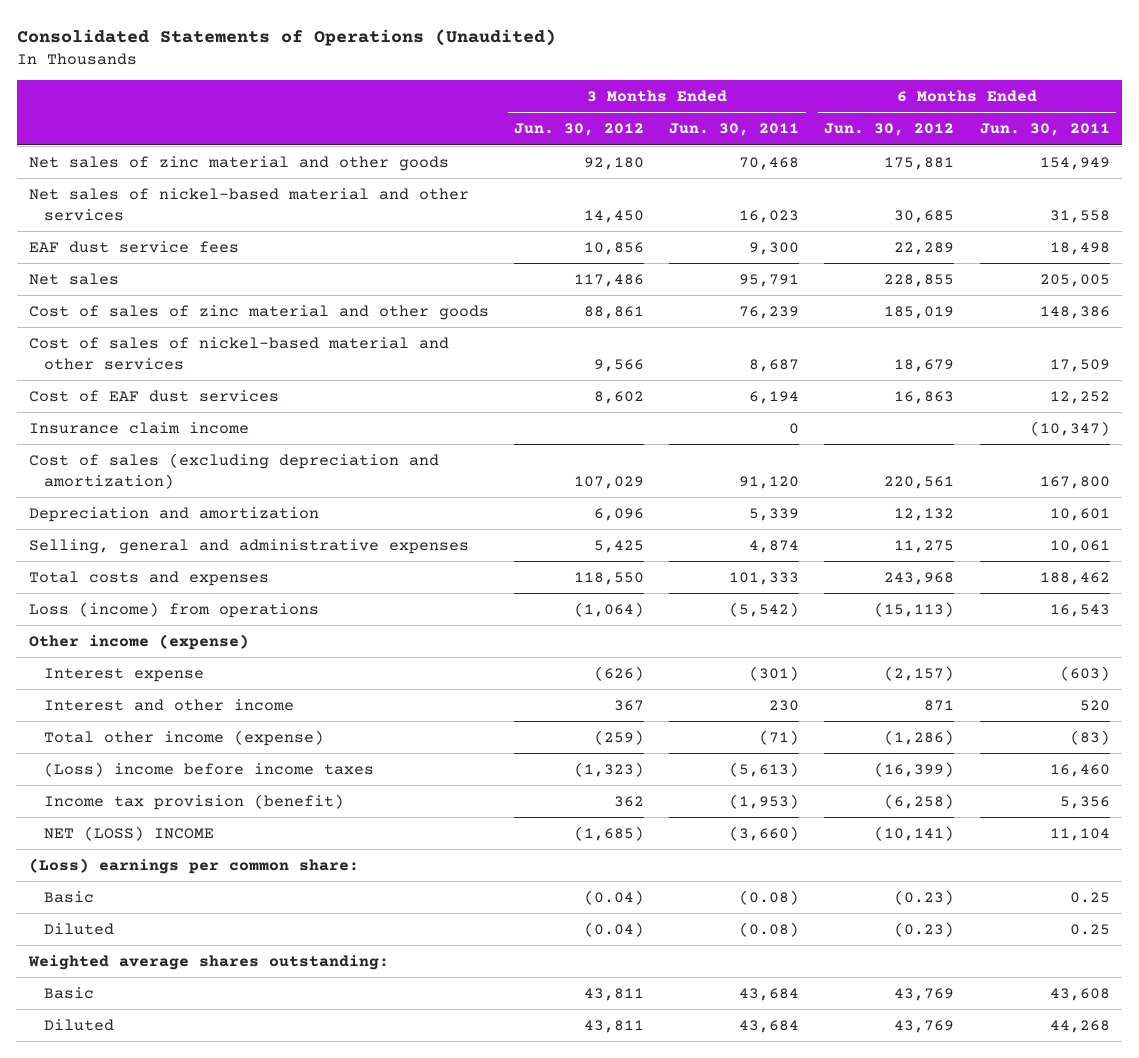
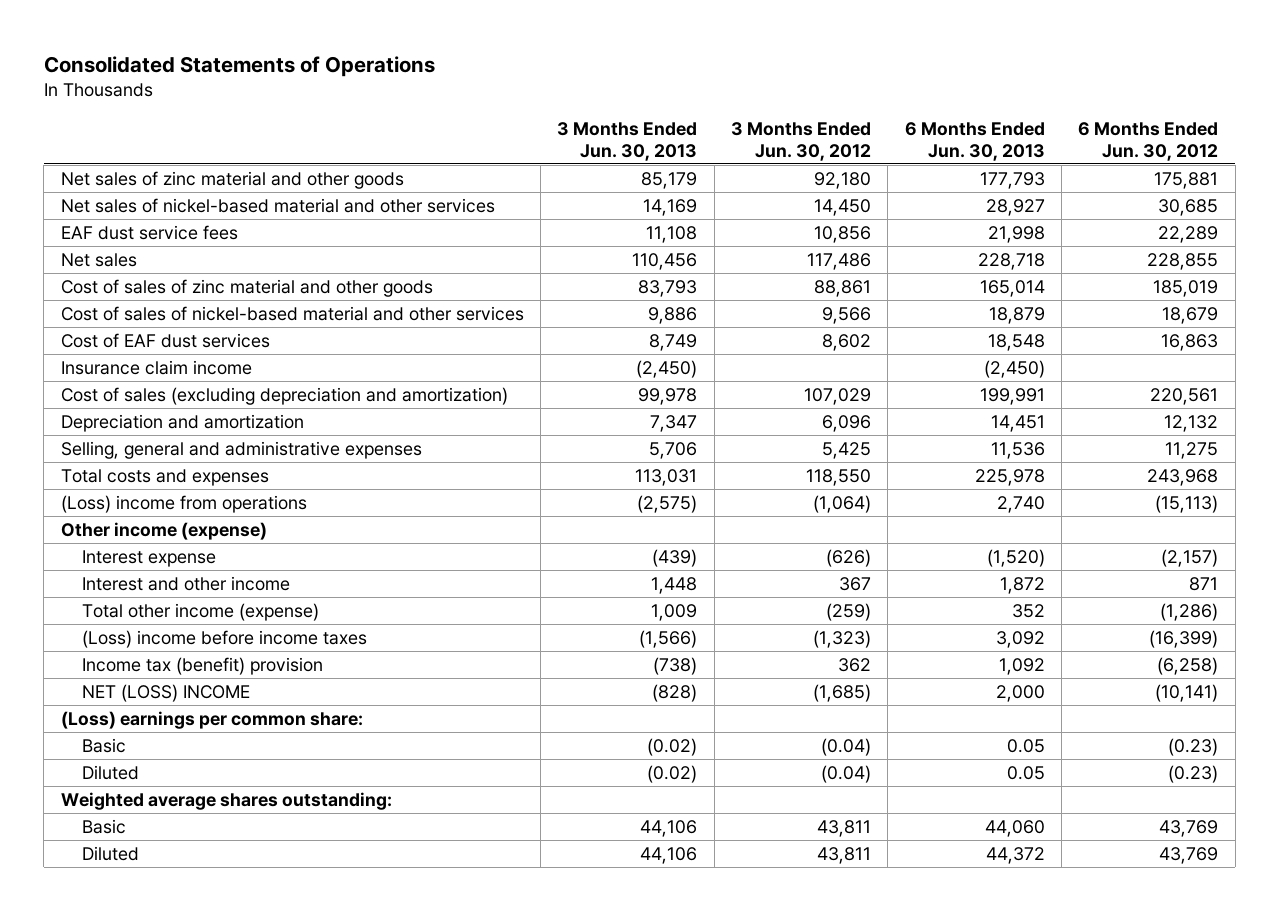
[16,28,556,46] Consolidated Statements of Operations (Unaudited) -> [43,55,435,77] Consolidated Statements of Operations
[669,123,800,137] Jun. 30, 2011 -> none
[979,123,1110,137] Jun. 30, 2011 -> none
none -> [557,121,698,161] 3 Months Ended Jun. 30, 2013
none -> [904,121,1045,161] 6 Months Ended Jun. 30, 2013
[29,601,320,618] Loss (income) from operations -> [60,495,307,514] (Loss) income from operations
[43,793,344,810] Income tax provision (benefit) -> [81,657,323,676] Income tax (benefit) provision

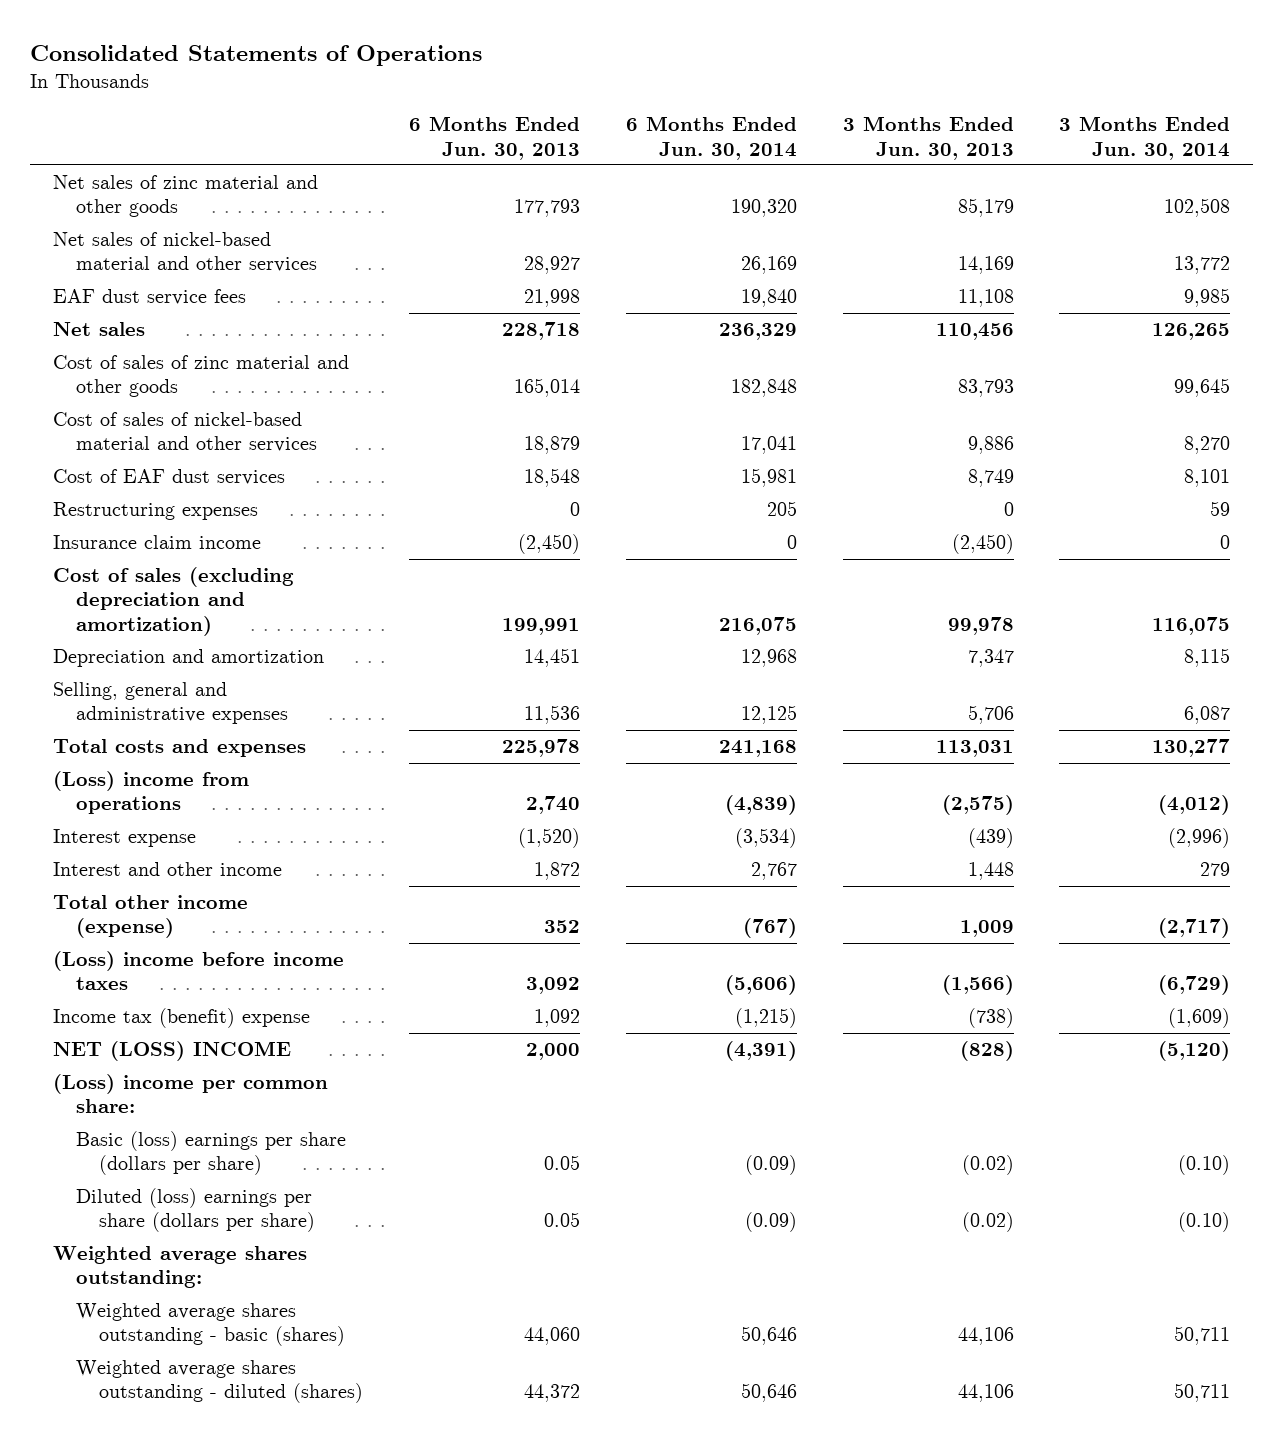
[730,121,871,161] 3 Months Ended Jun. 30, 2012 -> none
[1078,121,1219,161] 6 Months Ended Jun. 30, 2012 -> none
none -> [625,116,797,160] 6 Months Ended Jun. 30, 2014
none -> [1059,116,1231,160] 3 Months Ended Jun. 30, 2014
none -> [52,502,258,521] Restructuring expenses
[60,522,267,541] Other income (expense) -> none
[81,657,323,676] Income tax (benefit) provision -> [52,1008,310,1029] Income tax (benefit) expense
[60,711,363,730] (Loss) earnings per common share: -> [52,1074,328,1114] (Loss) income per common share:
[81,738,126,754] Basic -> [76,1131,347,1176] Basic (loss) earnings per share (dollars per share)
[81,765,139,781] Diluted -> [76,1188,316,1233] Diluted (loss) earnings per share (dollars per share)
[81,819,126,835] Basic -> [76,1303,346,1347] Weighted average shares outstanding - basic (shares)
[81,846,139,862] Diluted -> [76,1360,364,1404] Weighted average shares outstanding - diluted (shares)

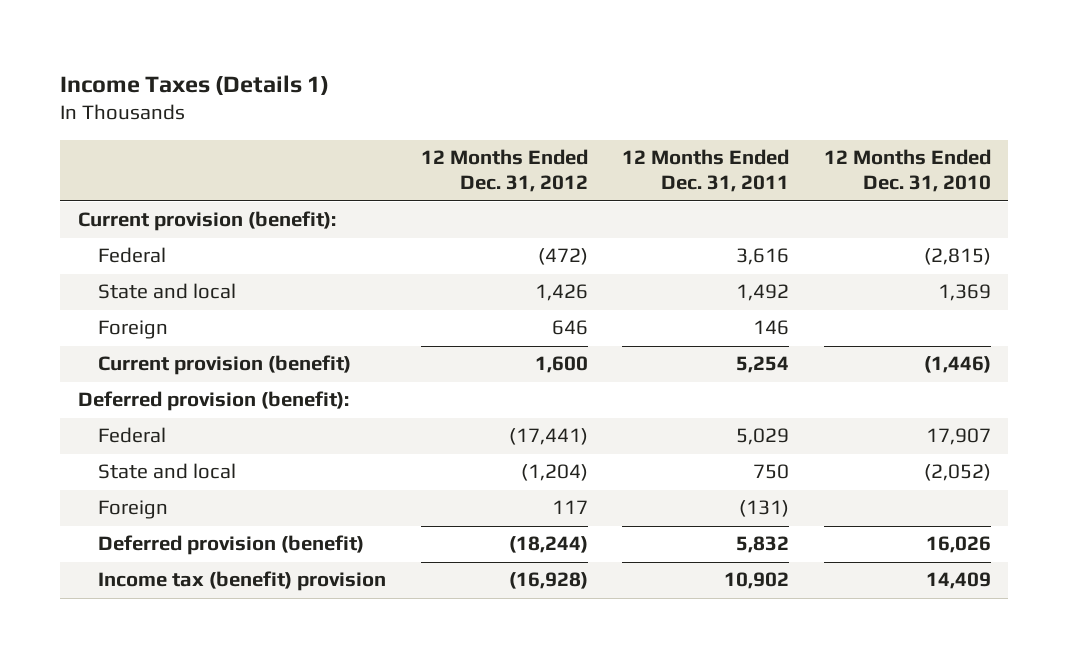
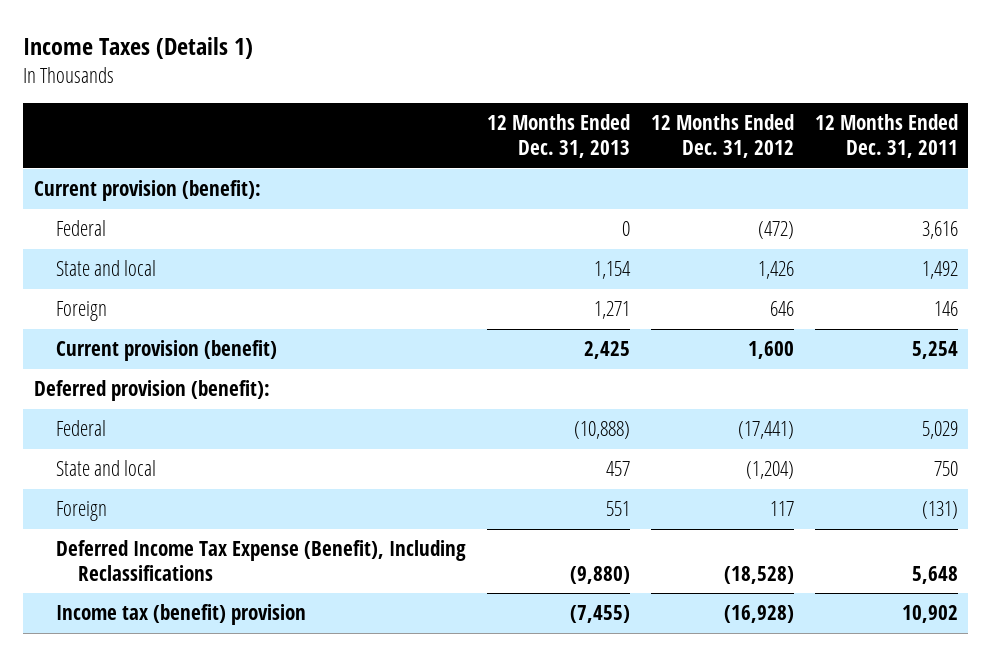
[823,149,991,193] 12 Months Ended Dec. 31, 2010 -> none
none -> [486,114,630,159] 12 Months Ended Dec. 31, 2013
[98,535,365,556] Deferred provision (benefit) -> none
none -> [55,540,466,581] Deferred Income Tax Expense (Benefit), Including Reclassifications

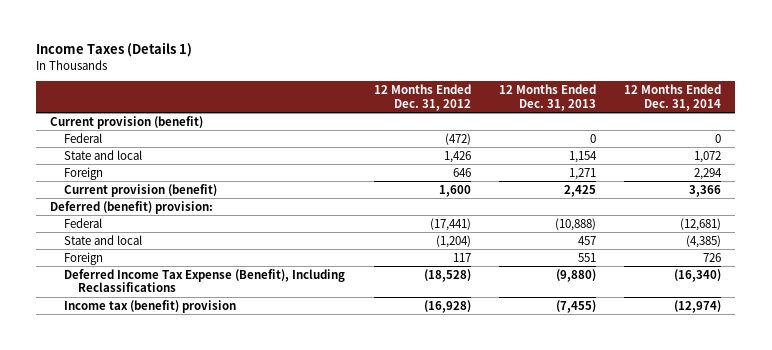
[814,114,958,159] 12 Months Ended Dec. 31, 2011 -> none
none -> [624,84,722,111] 12 Months Ended Dec. 31, 2014
[33,180,261,202] Current provision (benefit): -> [50,115,204,129] Current provision (benefit)
[33,380,270,402] Deferred provision (benefit): -> [50,200,214,214] Deferred (benefit) provision:

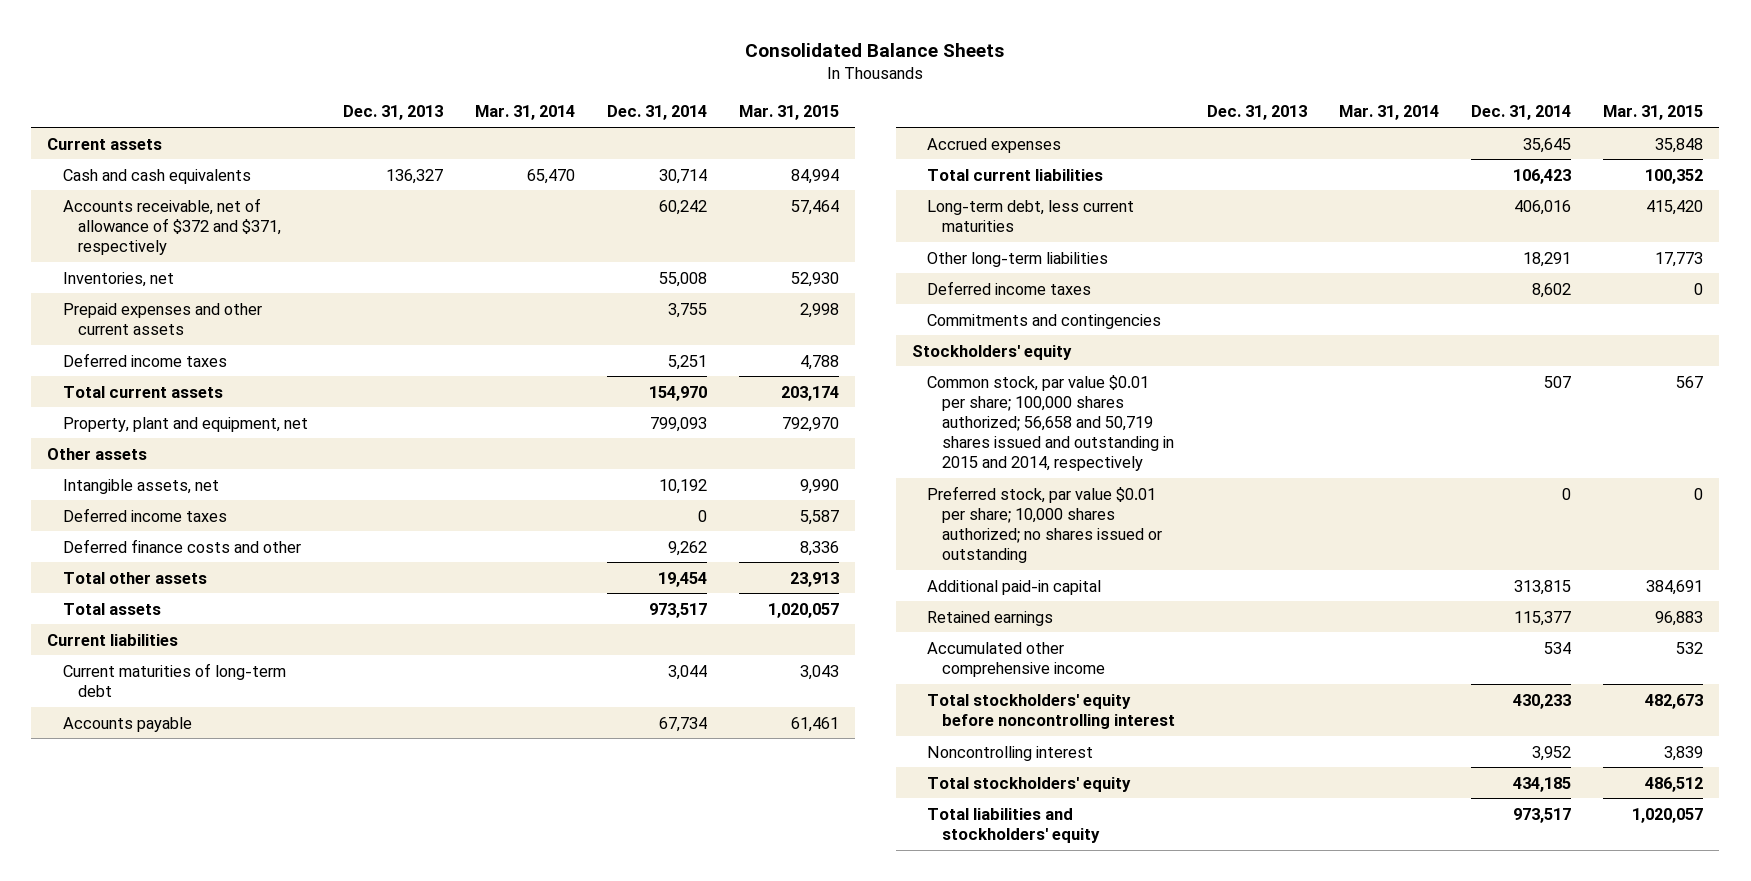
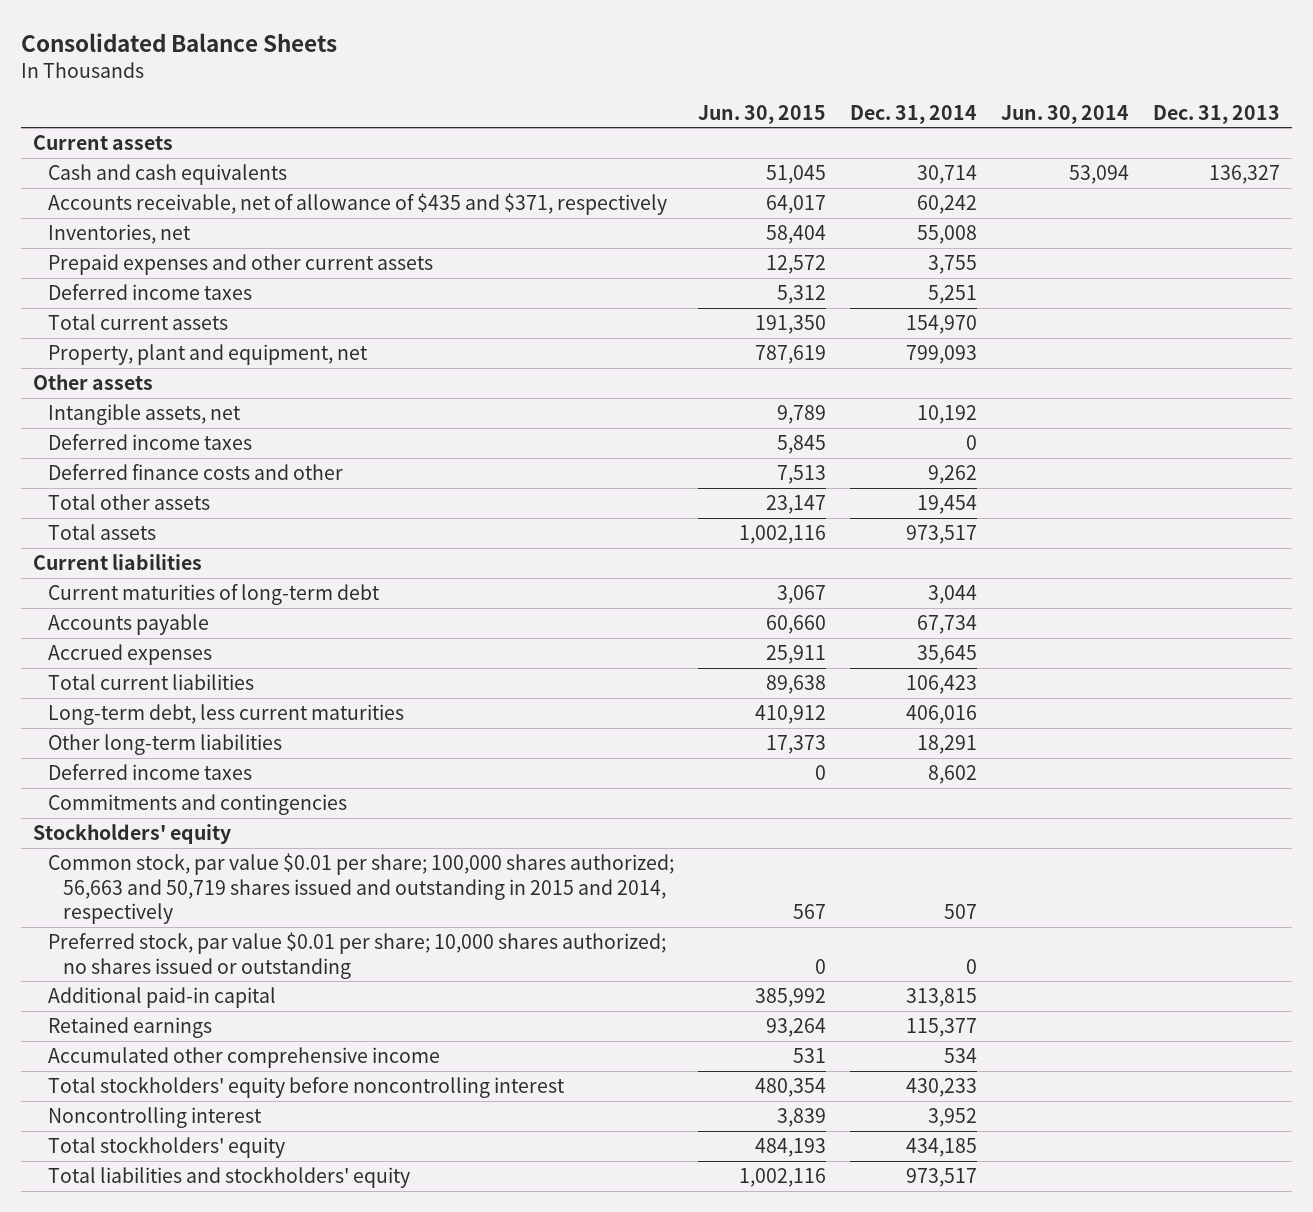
[474,105,575,121] Mar. 31, 2014 -> none
[738,105,839,121] Mar. 31, 2015 -> none
none -> [698,104,827,124] Jun. 30, 2015
none -> [1001,104,1130,124] Jun. 30, 2014
[62,197,281,255] Accounts receivable, net of allowance of $372 and $371, respectively -> [48,192,668,215] Accounts receivable, net of allowance of $435 and $371, respectively
[927,374,1175,472] Common stock, par value $0.01 per share; 100,000 shares authorized; 56,658 and 50,719 shares issued and outstanding in 2015 and 2014, respectively -> [48,852,675,925] Common stock, par value $0.01 per share; 100,000 shares authorized; 56,663 and 50,719 shares issued and outstanding in 2015 and 2014, respectively

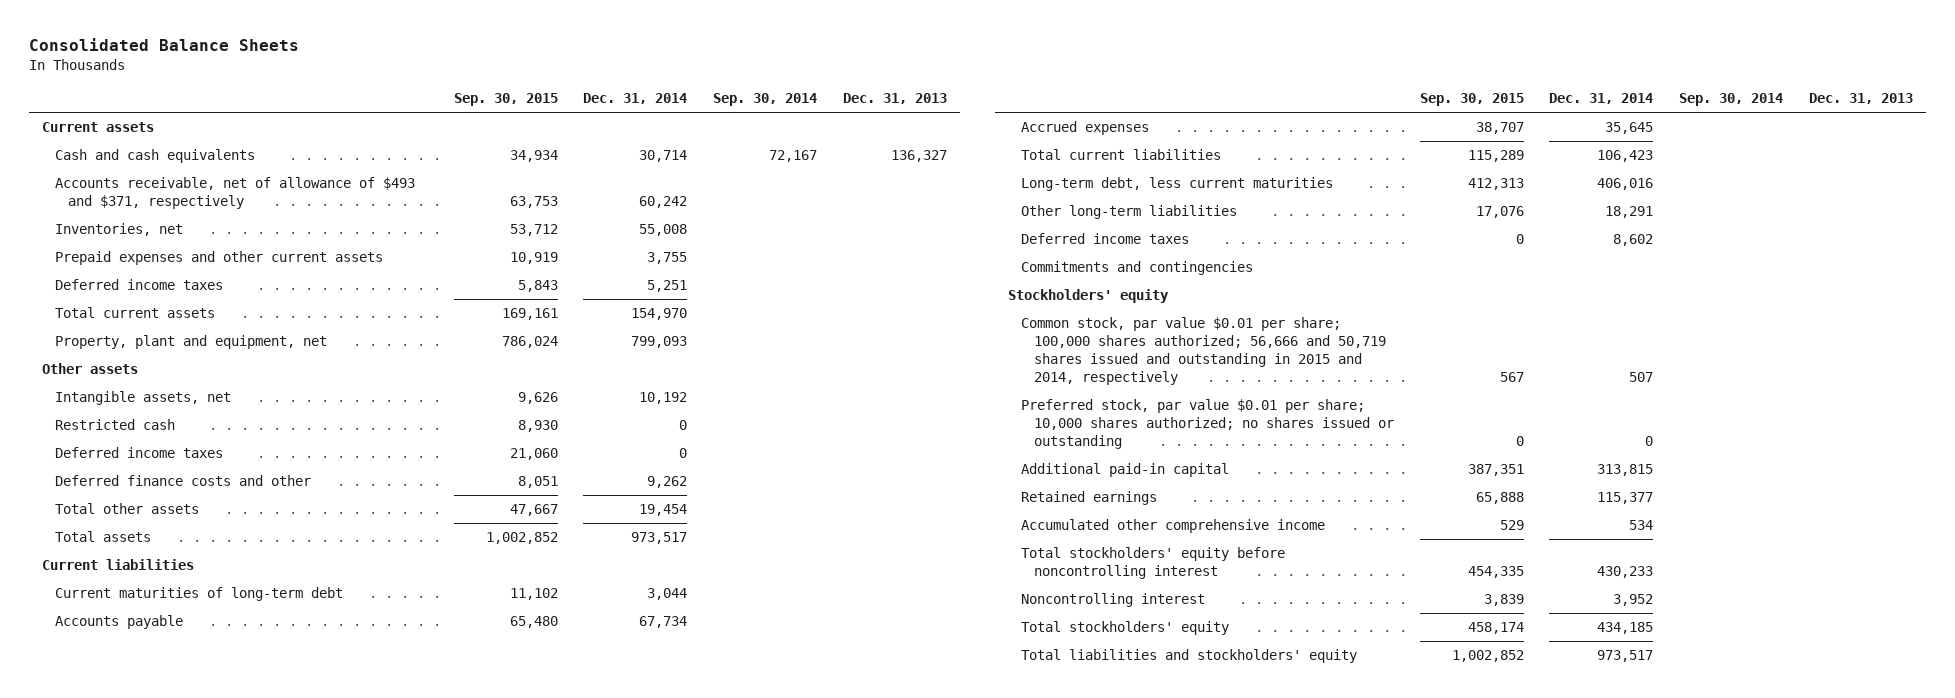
[698,104,827,124] Jun. 30, 2015 -> none
[1001,104,1130,124] Jun. 30, 2014 -> none
none -> [453,93,558,107] Sep. 30, 2015
none -> [713,93,818,107] Sep. 30, 2014
[48,192,668,215] Accounts receivable, net of allowance of $435 and $371, respectively -> [54,177,415,210] Accounts receivable, net of allowance of $493 and $371, respectively
none -> [54,419,175,431] Restricted cash
[48,852,675,925] Common stock, par value $0.01 per share; 100,000 shares authorized; 56,663 and 50,719 shares issued and outstanding in 2015 and 2014, respectively -> [1020,317,1386,385] Common stock, par value $0.01 per share; 100,000 shares authorized; 56,666 and 50,719 shares issued and outstanding in 2015 and 2014, respectively

